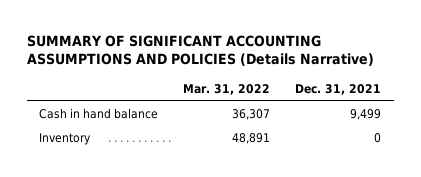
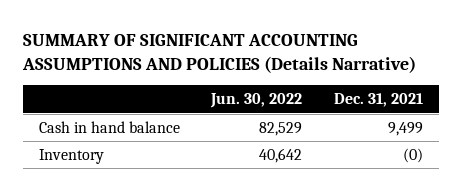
[183,83,271,95] Mar. 31, 2022 -> none
none -> [210,93,303,109] Jun. 30, 2022
[374,133,382,144] 0 -> [403,147,424,163] (0)

